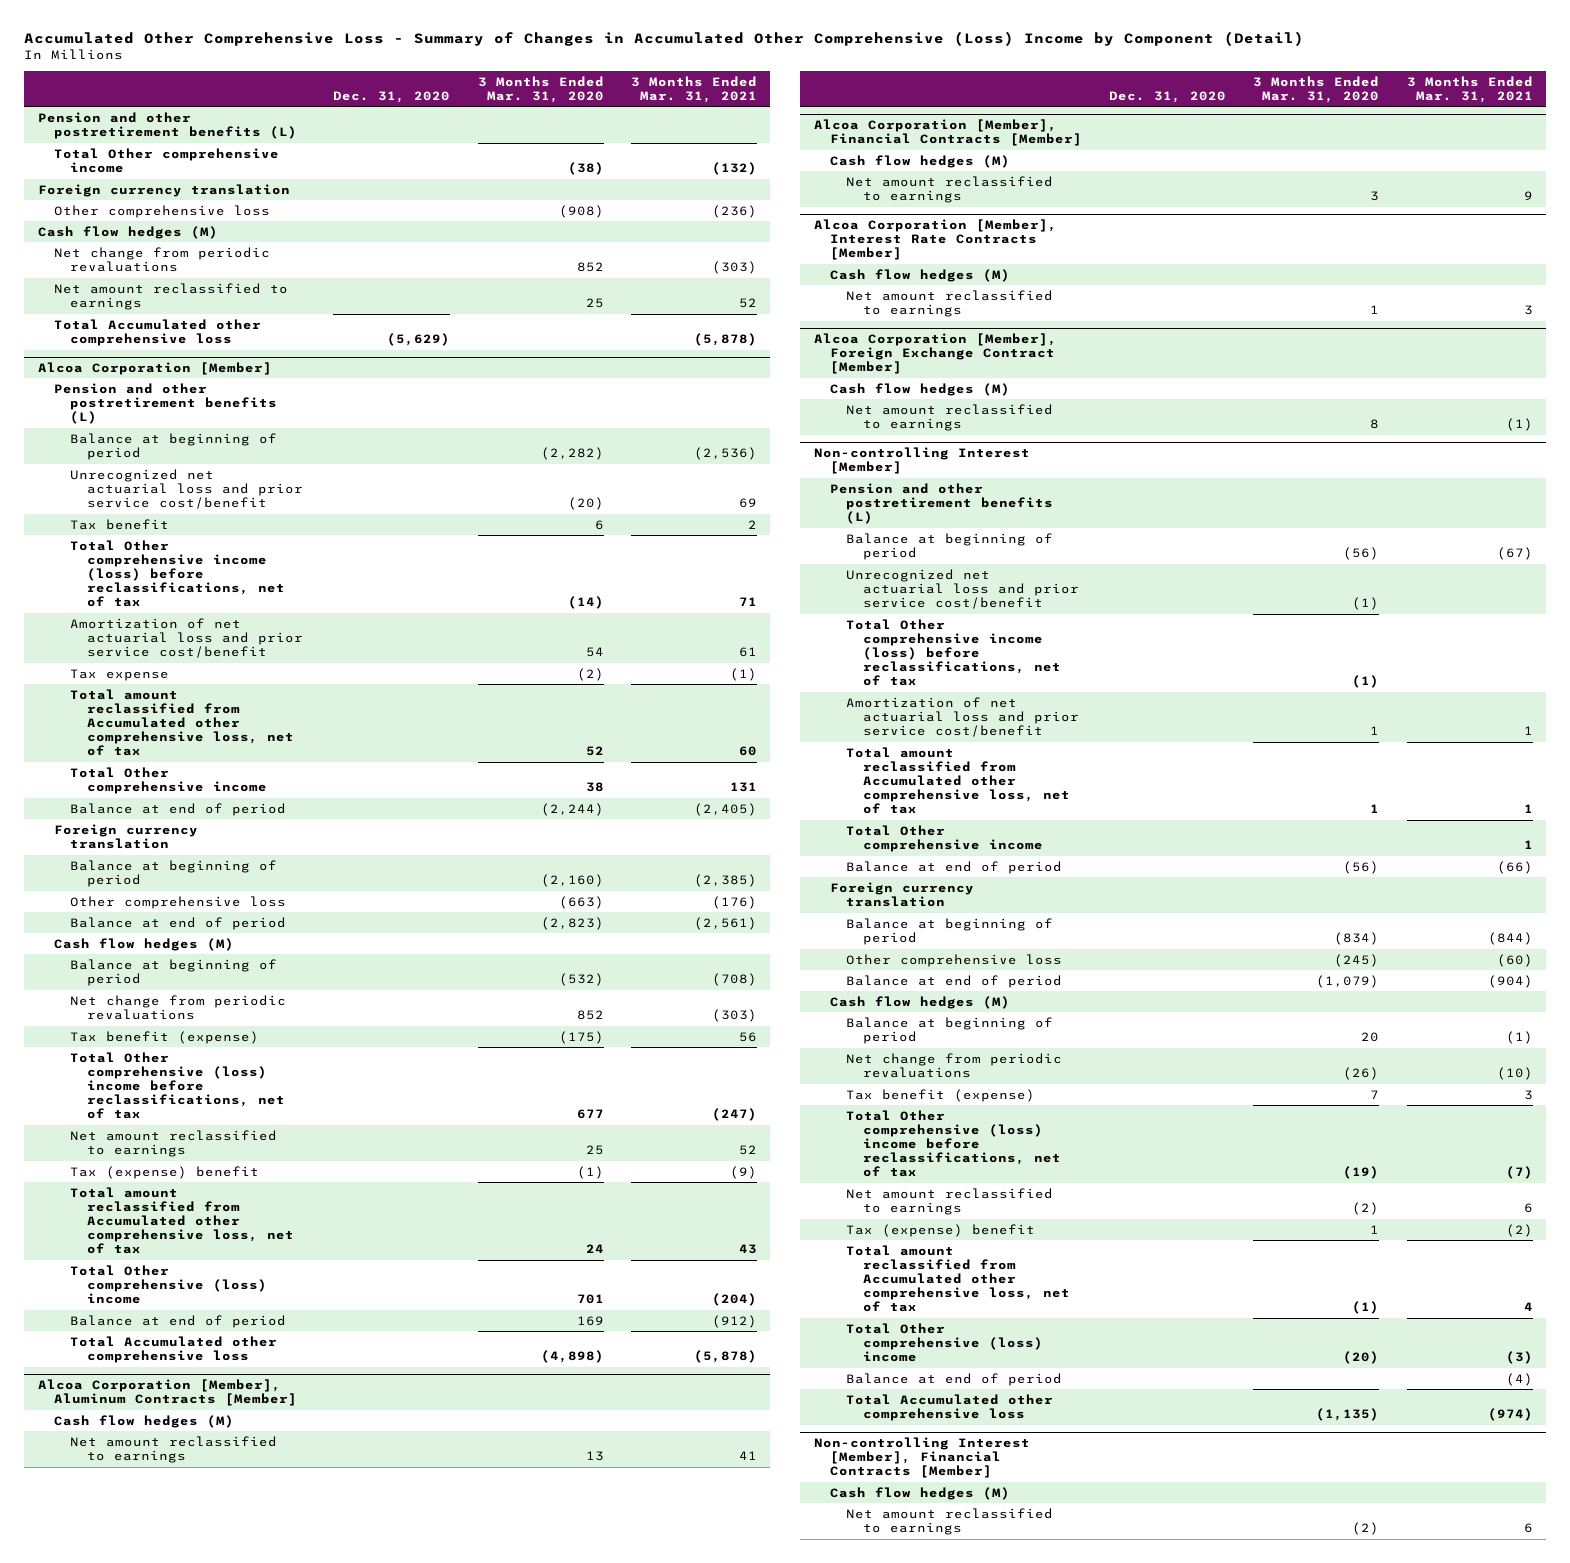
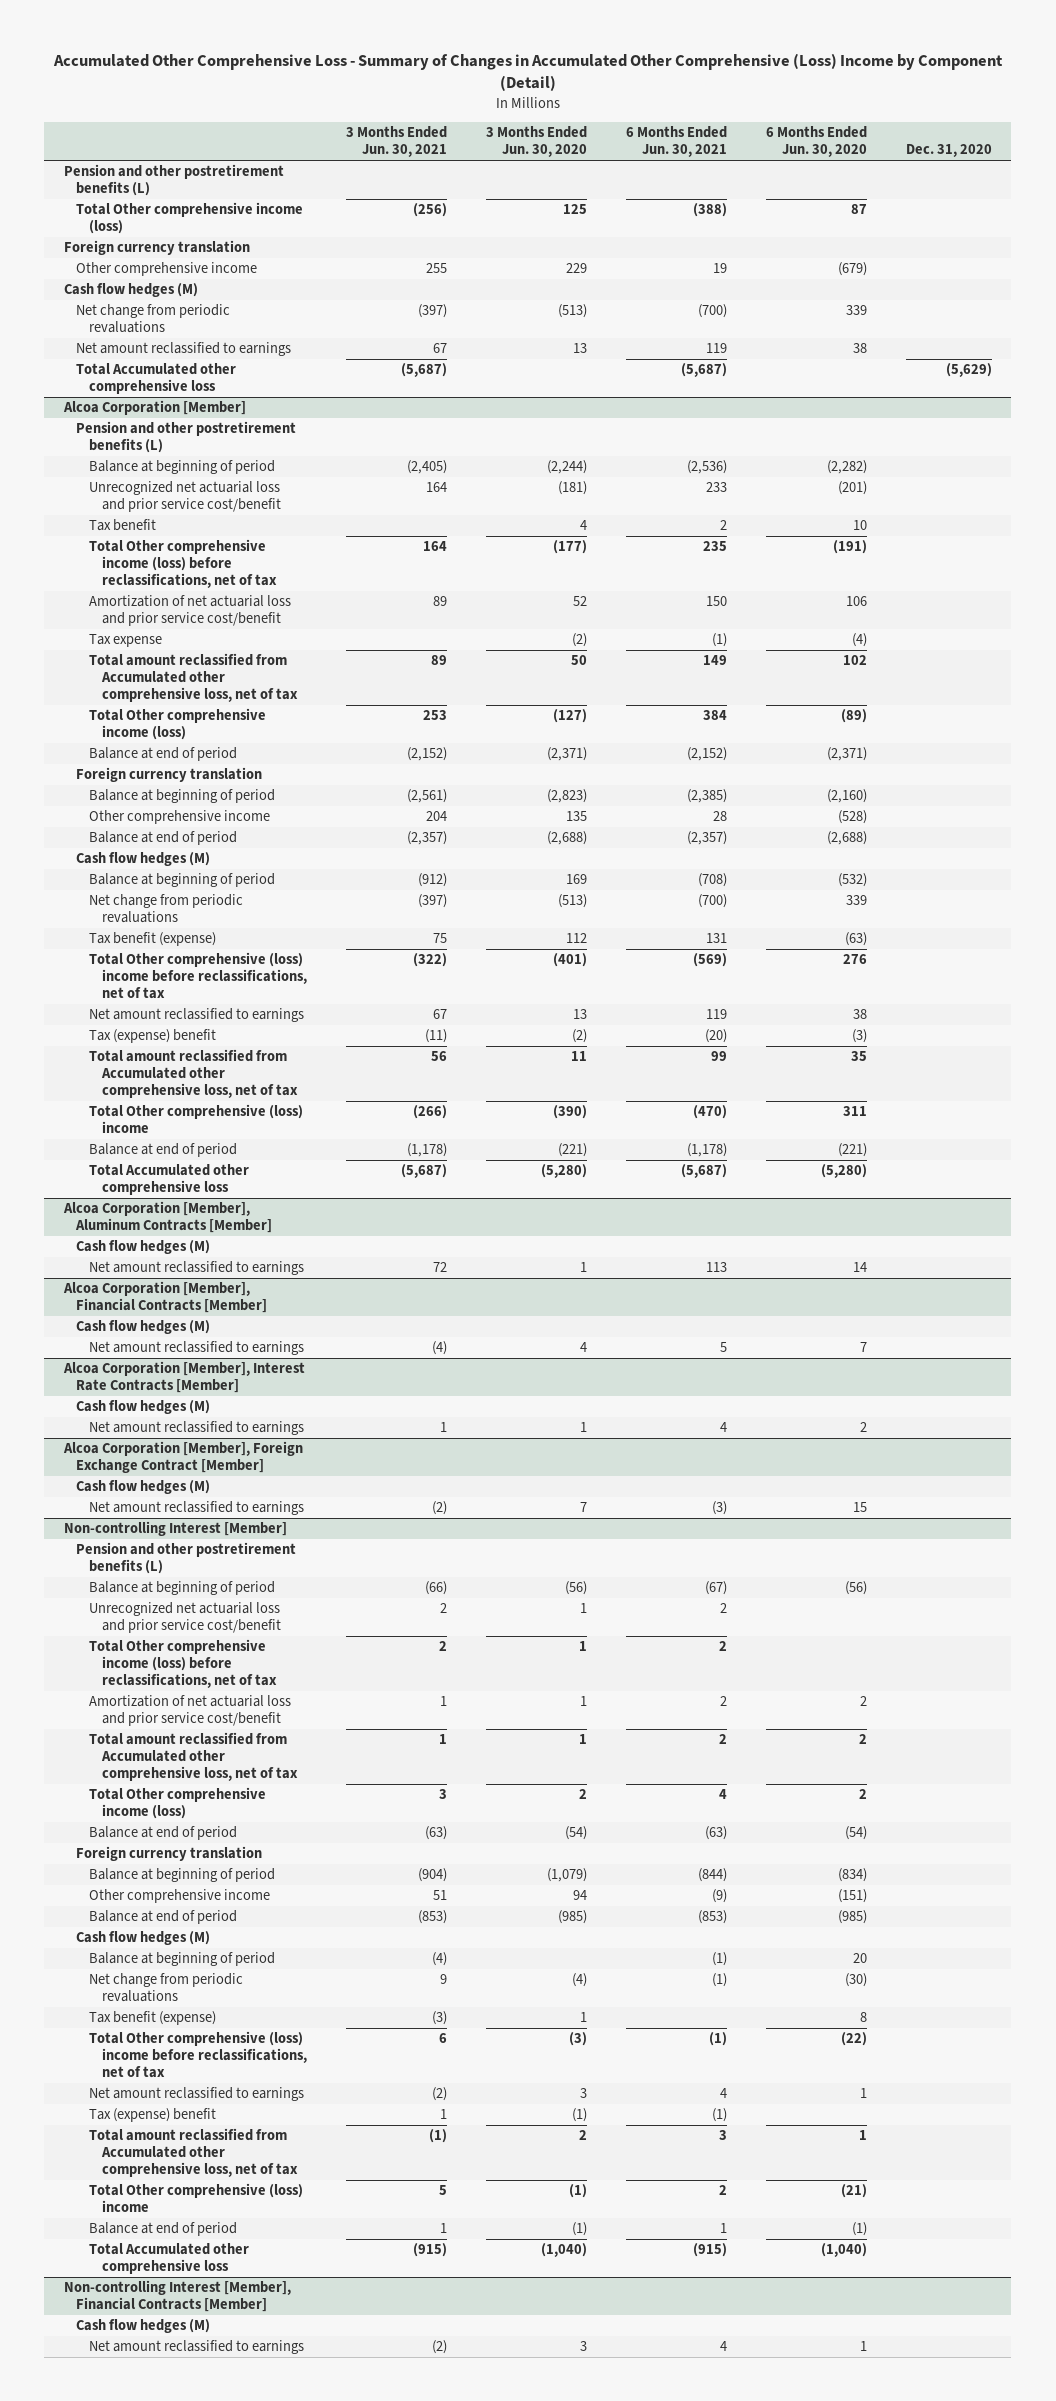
[477,75,604,103] 3 Months Ended Mar. 31, 2020 -> none
[630,75,757,103] 3 Months Ended Mar. 31, 2021 -> none
none -> [345,126,447,158] 3 Months Ended Jun. 30, 2021
none -> [485,126,587,158] 3 Months Ended Jun. 30, 2020
none -> [625,126,727,158] 6 Months Ended Jun. 30, 2021
none -> [765,126,867,158] 6 Months Ended Jun. 30, 2020
[54,147,280,173] Total Other comprehensive income -> [76,202,304,235] Total Other comprehensive income (loss)
[54,204,271,218] Other comprehensive loss -> [76,262,258,277] Other comprehensive income
[70,766,267,794] Total Other comprehensive income -> [89,708,267,741] Total Other comprehensive income (loss)
[70,895,287,909] Other comprehensive loss -> [89,810,271,825] Other comprehensive income
[846,824,1043,852] Total Other comprehensive income -> [89,1787,267,1820] Total Other comprehensive income (loss)
[846,953,1063,967] Other comprehensive loss -> [89,1889,271,1904] Other comprehensive income

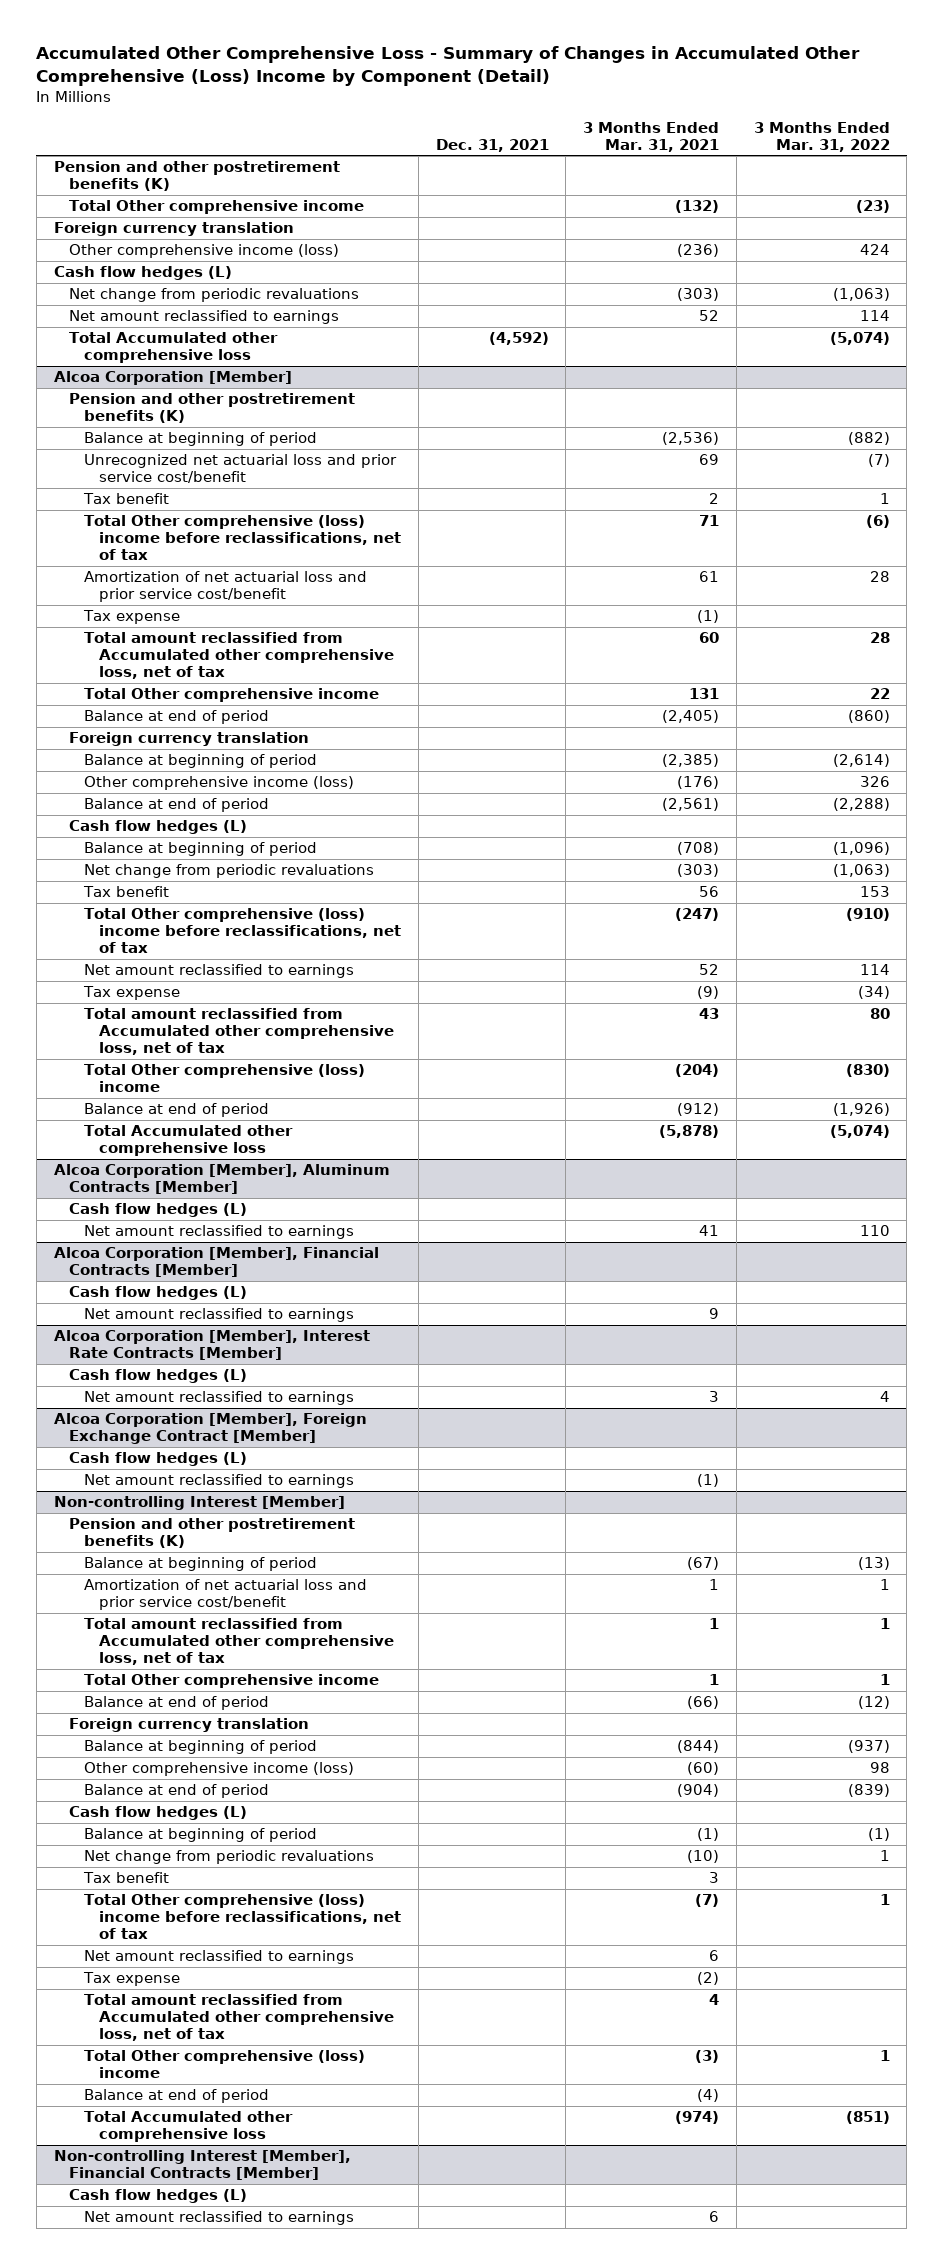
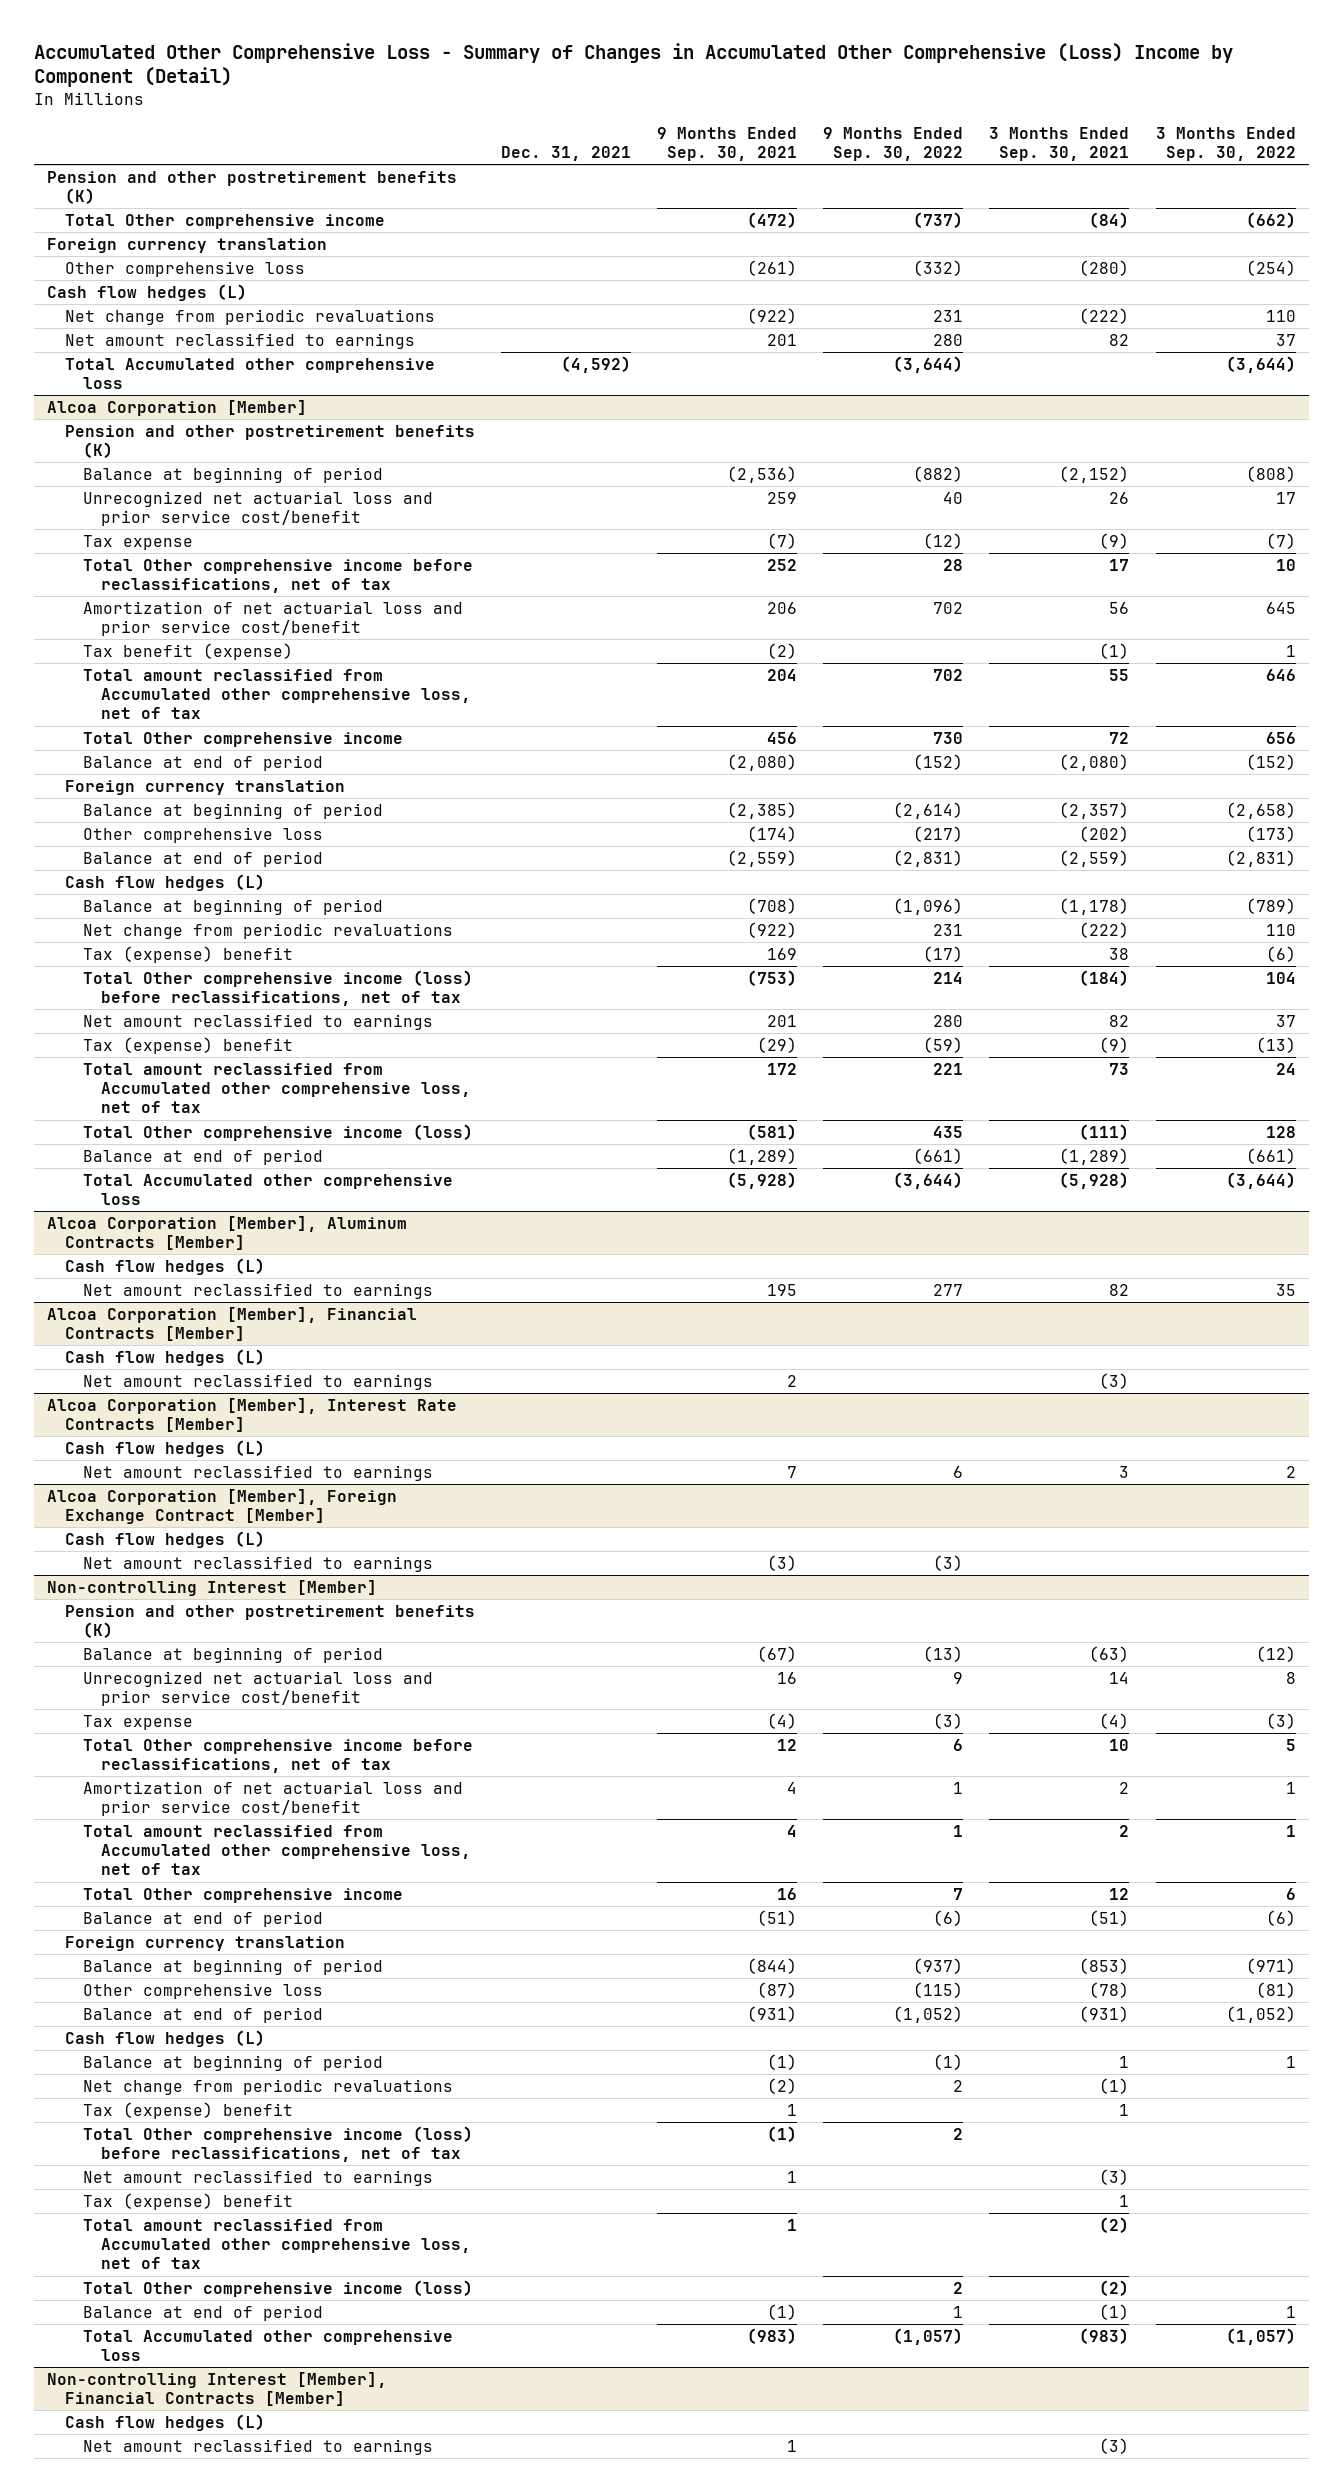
[583,121,720,152] 3 Months Ended Mar. 31, 2021 -> none
[753,121,890,152] 3 Months Ended Mar. 31, 2022 -> none
none -> [657,126,798,161] 9 Months Ended Sep. 30, 2021
none -> [823,126,964,161] 9 Months Ended Sep. 30, 2022
none -> [989,126,1130,161] 3 Months Ended Sep. 30, 2021
none -> [1155,126,1296,161] 3 Months Ended Sep. 30, 2022
[68,244,339,259] Other comprehensive income (loss) -> [65,260,306,277] Other comprehensive loss
[83,493,170,505] Tax benefit -> none
[84,515,402,561] Total Other comprehensive (loss) income before reclassifications, net of tax -> none
none -> [83,558,474,594] Total Other comprehensive income before reclassifications, net of tax
[84,571,368,603] Amortization of net actuarial loss and prior service cost/benefit -> [83,600,464,637] Amortization of net actuarial loss and prior service cost/benefit
none -> [83,642,294,660] Tax benefit (expense)
[84,776,355,791] Other comprehensive income (loss) -> [83,826,324,843] Other comprehensive loss
[83,886,170,898] Tax benefit -> [83,945,294,963] Tax (expense) benefit
[84,908,402,954] Total Other comprehensive (loss) income before reclassifications, net of tax -> [83,969,474,1007] Total Other comprehensive income (loss) before reclassifications, net of tax
[83,986,181,1001] Tax expense -> [83,1036,294,1054] Tax (expense) benefit
[84,1064,366,1093] Total Other comprehensive (loss) income -> [83,1123,474,1141] Total Other comprehensive income (loss)
none -> [83,1670,434,1707] Unrecognized net actuarial loss and prior service cost/benefit
[83,1972,181,1987] Tax expense -> [83,1714,194,1730] Tax expense
none -> [83,1738,474,1774] Total Other comprehensive income before reclassifications, net of tax
[84,1762,355,1777] Other comprehensive income (loss) -> [83,1982,324,1999] Other comprehensive loss
[83,1872,170,1884] Tax benefit -> [83,2101,294,2119] Tax (expense) benefit
[84,1894,402,1940] Total Other comprehensive (loss) income before reclassifications, net of tax -> [83,2125,474,2163] Total Other comprehensive income (loss) before reclassifications, net of tax
none -> [83,2192,294,2210] Tax (expense) benefit
[84,2050,366,2079] Total Other comprehensive (loss) income -> [83,2279,474,2297] Total Other comprehensive income (loss)

